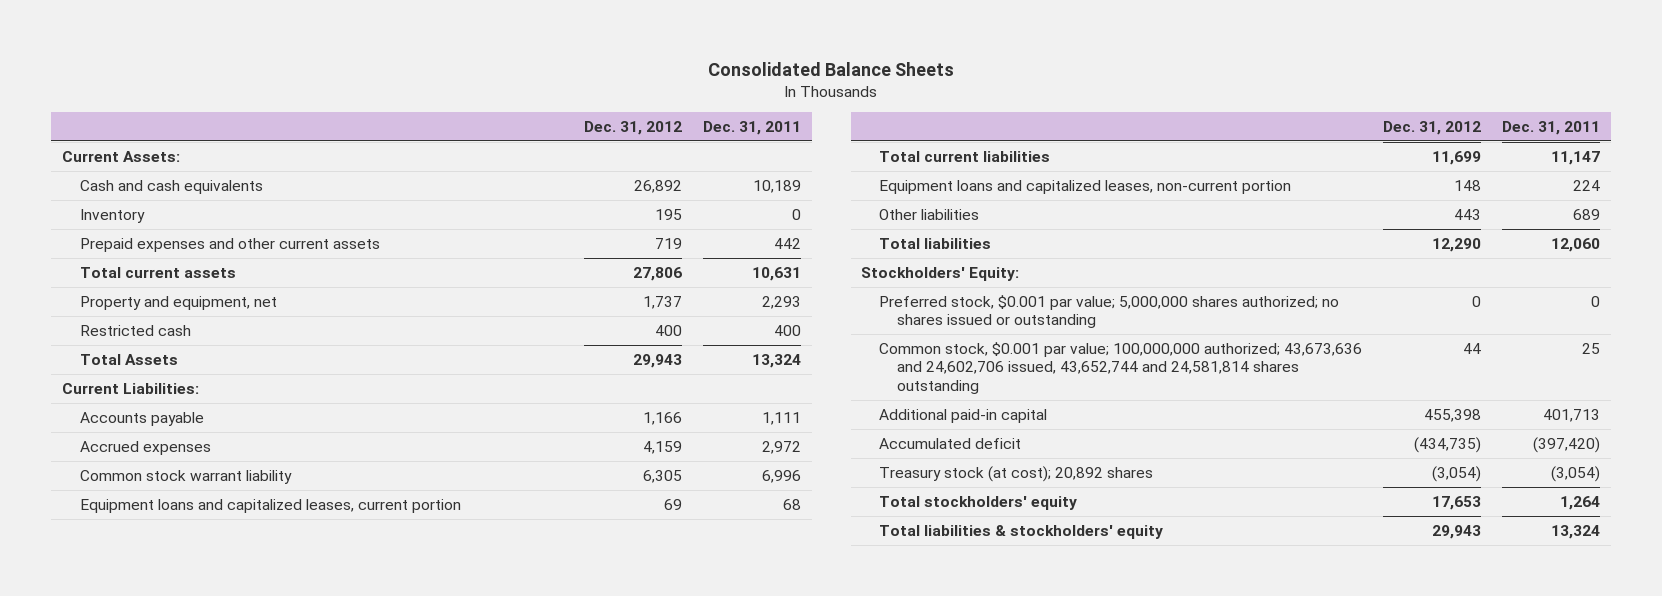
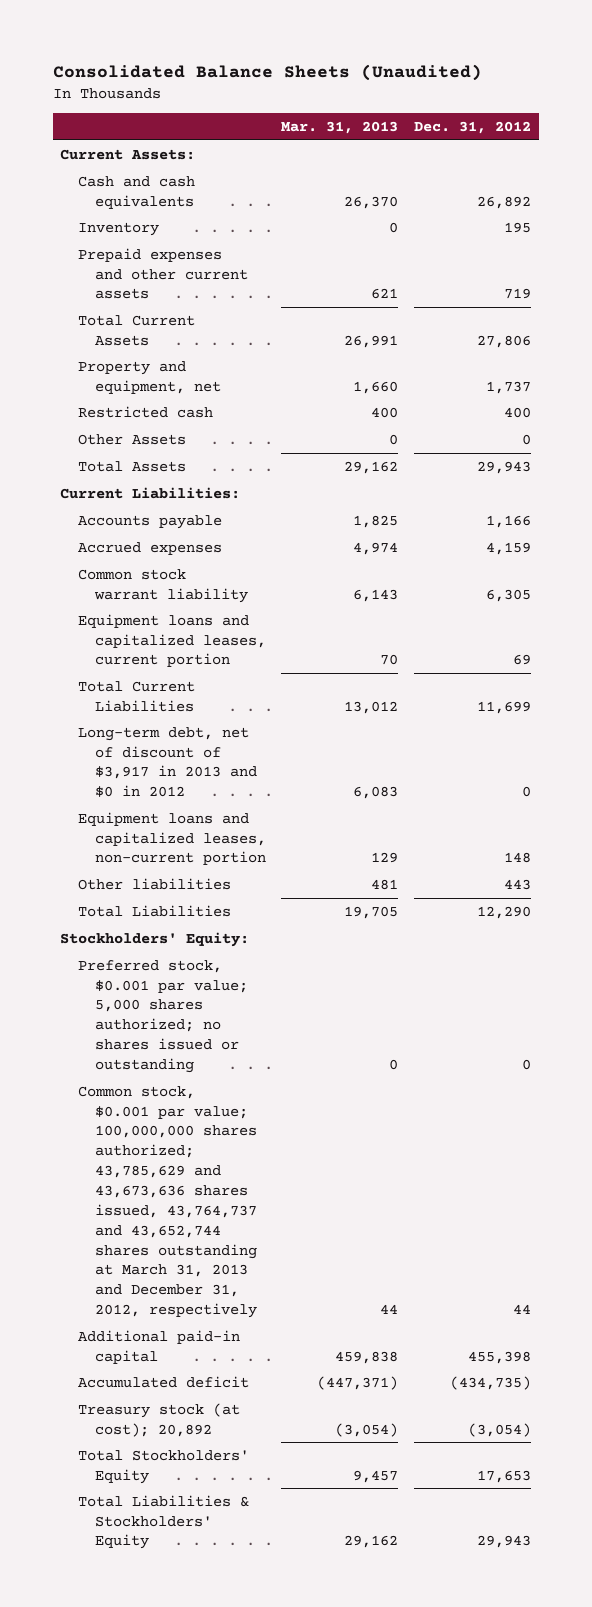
[708,61,955,76] Consolidated Balance Sheets -> [52,63,482,81] Consolidated Balance Sheets (Unaudited)
[703,121,802,136] Dec. 31, 2011 -> none
none -> [281,121,399,135] Mar. 31, 2013
[79,266,236,278] Total current assets -> [77,314,195,346] Total Current Assets
none -> [77,433,186,445] Other Assets
[879,150,1051,162] Total current liabilities -> [77,680,195,712] Total Current Liabilities
none -> [77,726,257,798] Long-term debt, net of discount of $3,917 in 2013 and $0 in 2012
[879,237,992,249] Total liabilities -> [77,904,231,917] Total Liabilities
[879,294,1340,329] Preferred stock, $0.001 par value; 5,000,000 shares authorized; no shares issued or outstanding -> [77,959,248,1074] Preferred stock, $0.001 par value; 5,000 shares authorized; no shares issued or outstanding
[879,341,1363,394] Common stock, $0.001 par value; 100,000,000 authorized; 43,673,636 and 24,602,706 issued, 43,652,744 and 24,581,814 shares outstanding -> [77,1085,257,1319] Common stock, $0.001 par value; 100,000,000 shares authorized; 43,785,629 and 43,673,636 shares issued, 43,764,737 and 43,652,744 shares outstanding at March 31, 2013 and December 31, 2012, respectively
[879,465,1154,482] Treasury stock (at cost); 20,892 shares -> [77,1402,240,1437] Treasury stock (at cost); 20,892
[879,495,1078,510] Total stockholders' equity -> [77,1449,249,1484] Total Stockholders' Equity
[879,524,1164,539] Total liabilities & stockholders' equity -> [77,1494,249,1550] Total Liabilities & Stockholders' Equity

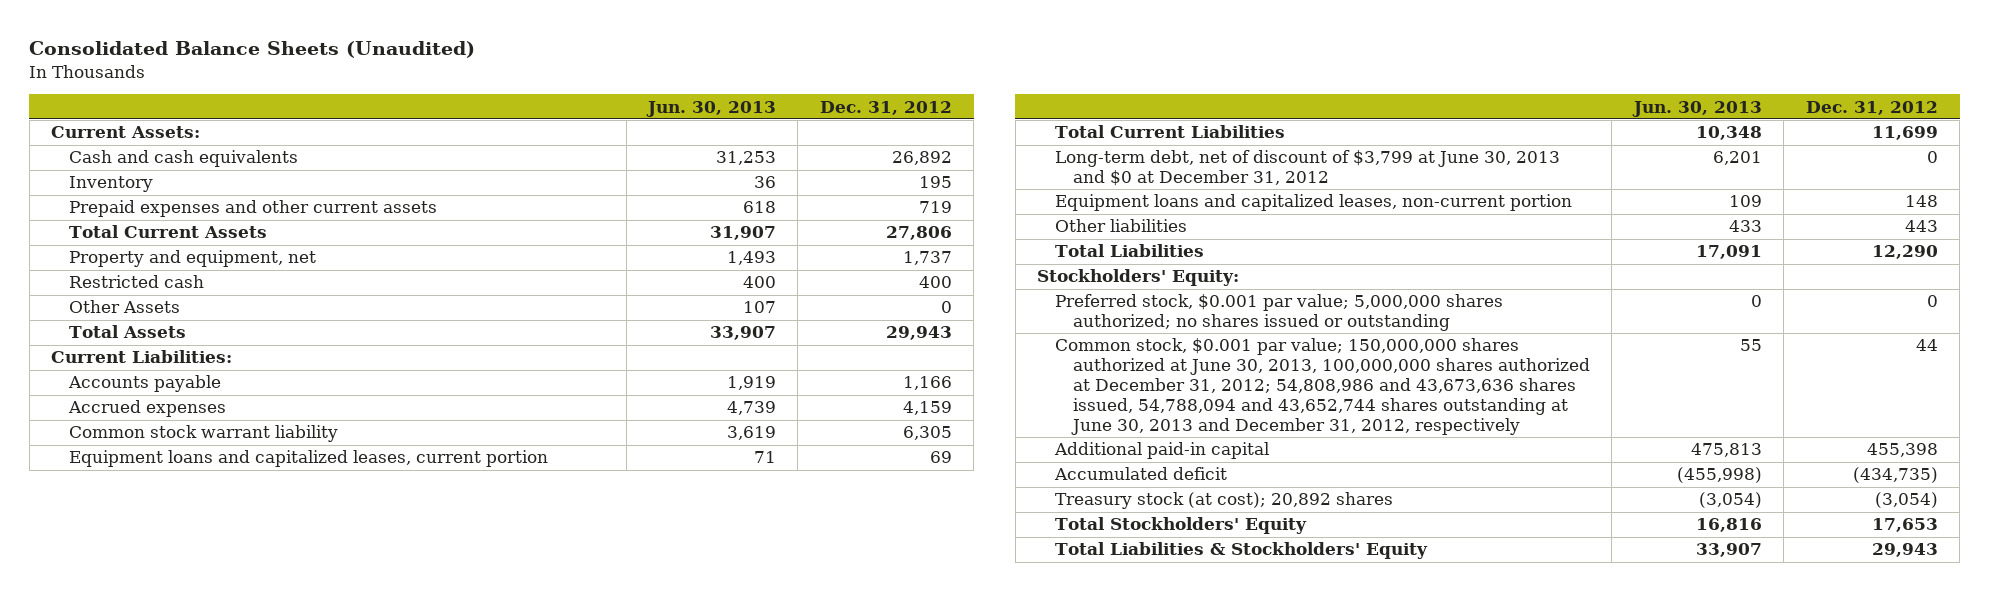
[281,121,399,135] Mar. 31, 2013 -> none
none -> [645,100,776,117] Jun. 30, 2013
[77,726,257,798] Long-term debt, net of discount of $3,917 in 2013 and $0 in 2012 -> [1055,150,1561,187] Long-term debt, net of discount of $3,799 at June 30, 2013 and $0 at December 31, 2012
[77,959,248,1074] Preferred stock, $0.001 par value; 5,000 shares authorized; no shares issued or outstanding -> [1055,294,1504,332] Preferred stock, $0.001 par value; 5,000,000 shares authorized; no shares issued or outstanding
[77,1085,257,1319] Common stock, $0.001 par value; 100,000,000 shares authorized; 43,785,629 and 43,673,636 shares issued, 43,764,737 and 43,652,744 shares outstanding at March 31, 2013 and December 31, 2012, respectively -> [1055,338,1590,435] Common stock, $0.001 par value; 150,000,000 shares authorized at June 30, 2013, 100,000,000 shares authorized at December 31, 2012; 54,808,986 and 43,673,636 shares issued, 54,788,094 and 43,652,744 shares outstanding at June 30, 2013 and December 31, 2012, respectively
[77,1402,240,1437] Treasury stock (at cost); 20,892 -> [1055,492,1394,510] Treasury stock (at cost); 20,892 shares

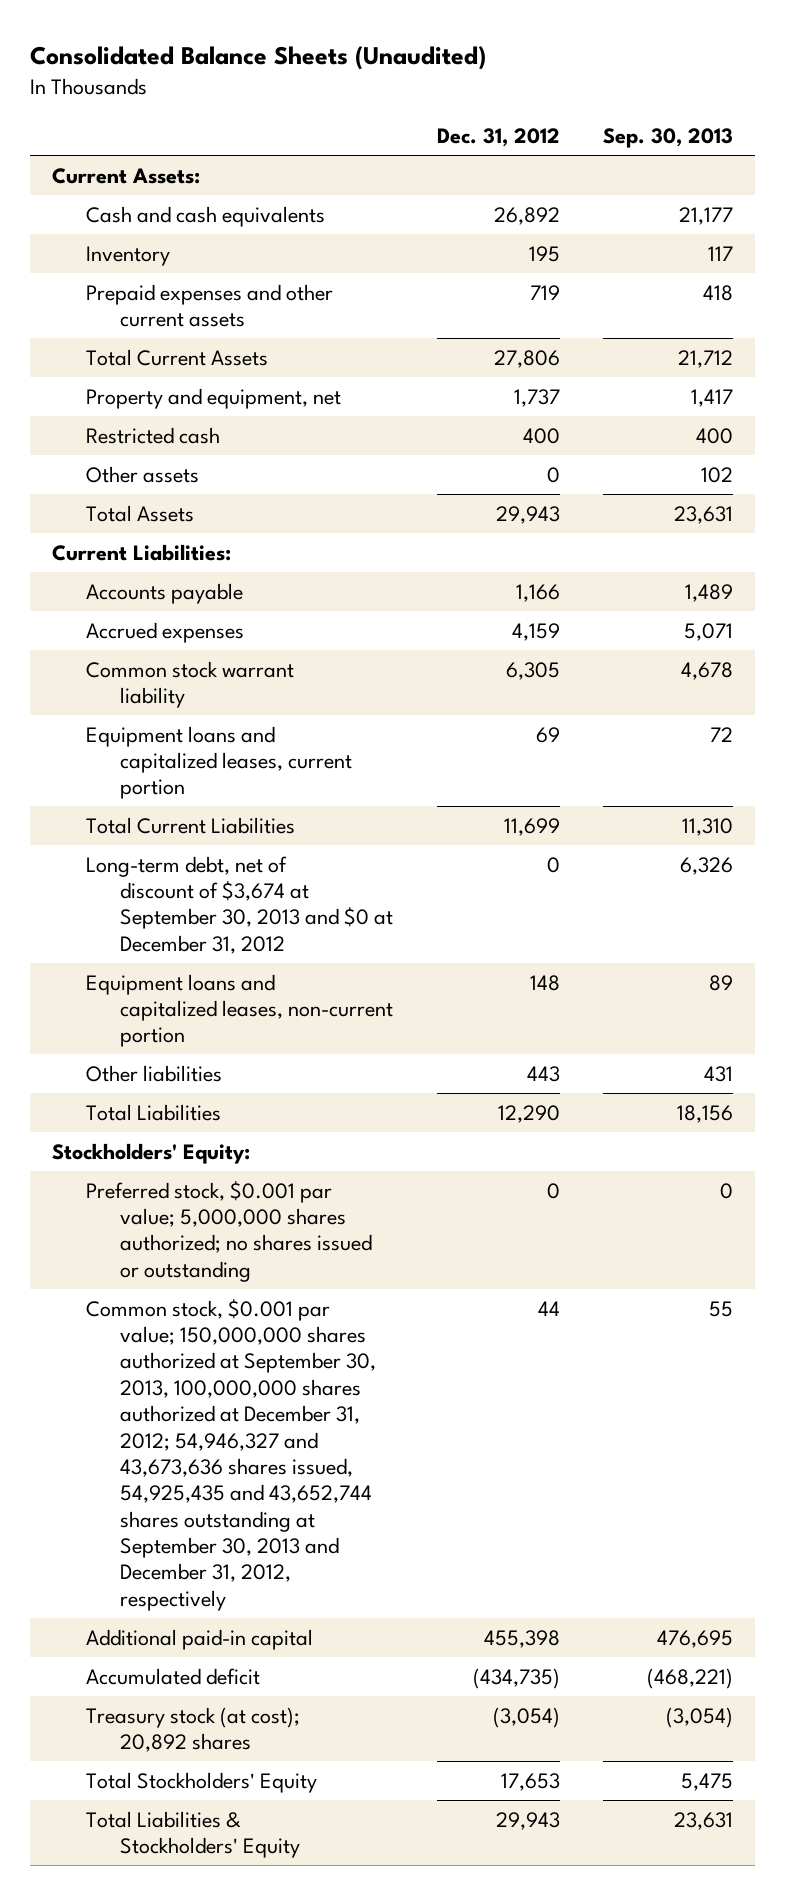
[645,100,776,117] Jun. 30, 2013 -> none
none -> [603,127,734,148] Sep. 30, 2013
[69,300,181,314] Other Assets -> [85,465,199,483] Other assets
[1055,150,1561,187] Long-term debt, net of discount of $3,799 at June 30, 2013 and $0 at December 31, 2012 -> [85,855,394,954] Long-term debt, net of discount of $3,674 at September 30, 2013 and $0 at December 31, 2012
[1055,338,1590,435] Common stock, $0.001 par value; 150,000,000 shares authorized at June 30, 2013, 100,000,000 shares authorized at December 31, 2012; 54,808,986 and 43,673,636 shares issued, 54,788,094 and 43,652,744 shares outstanding at June 30, 2013 and December 31, 2012, respectively -> [85,1298,377,1611] Common stock, $0.001 par value; 150,000,000 shares authorized at September 30, 2013, 100,000,000 shares authorized at December 31, 2012; 54,946,327 and 43,673,636 shares issued, 54,925,435 and 43,652,744 shares outstanding at September 30, 2013 and December 31, 2012, respectively

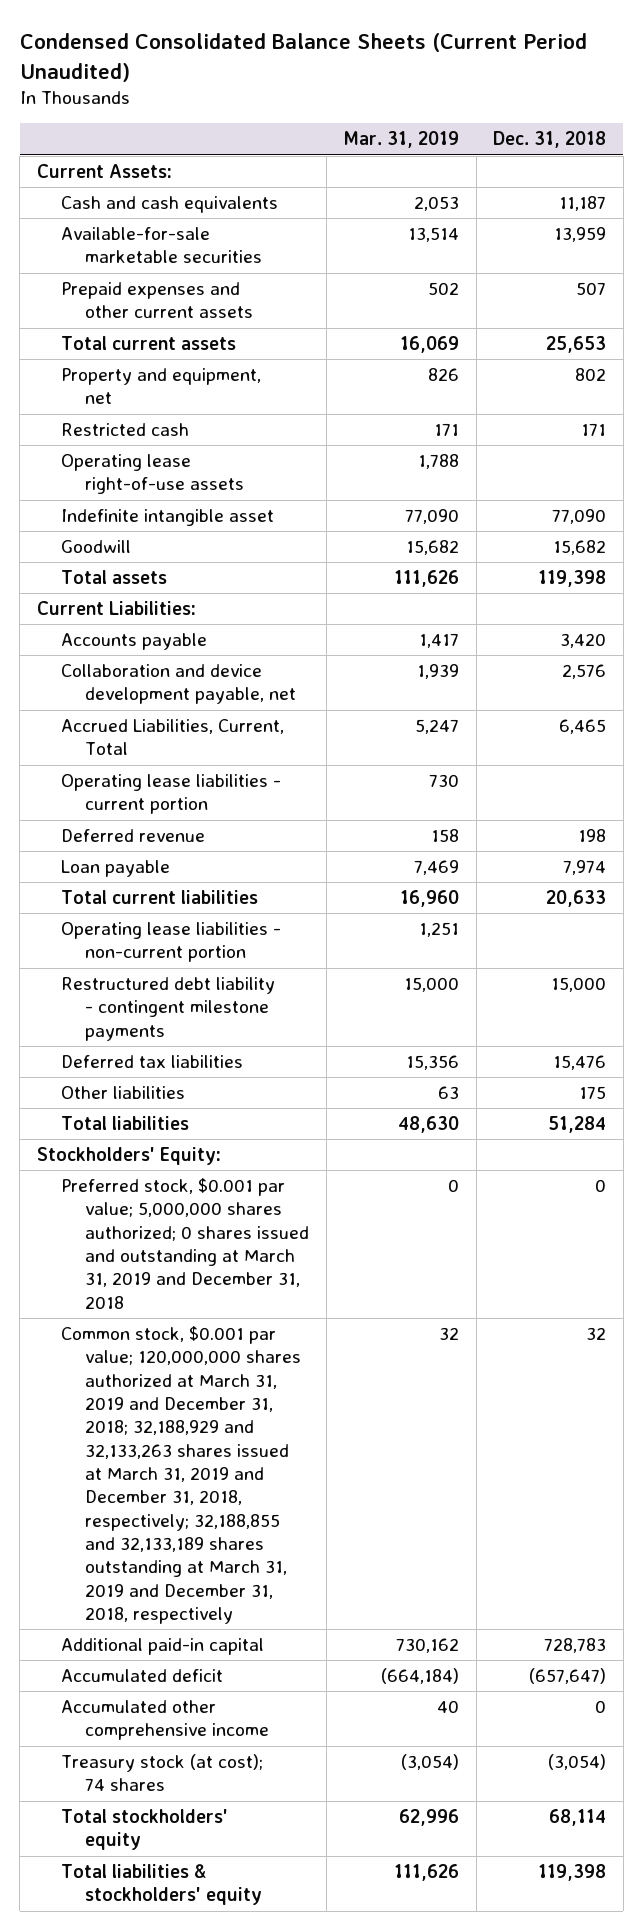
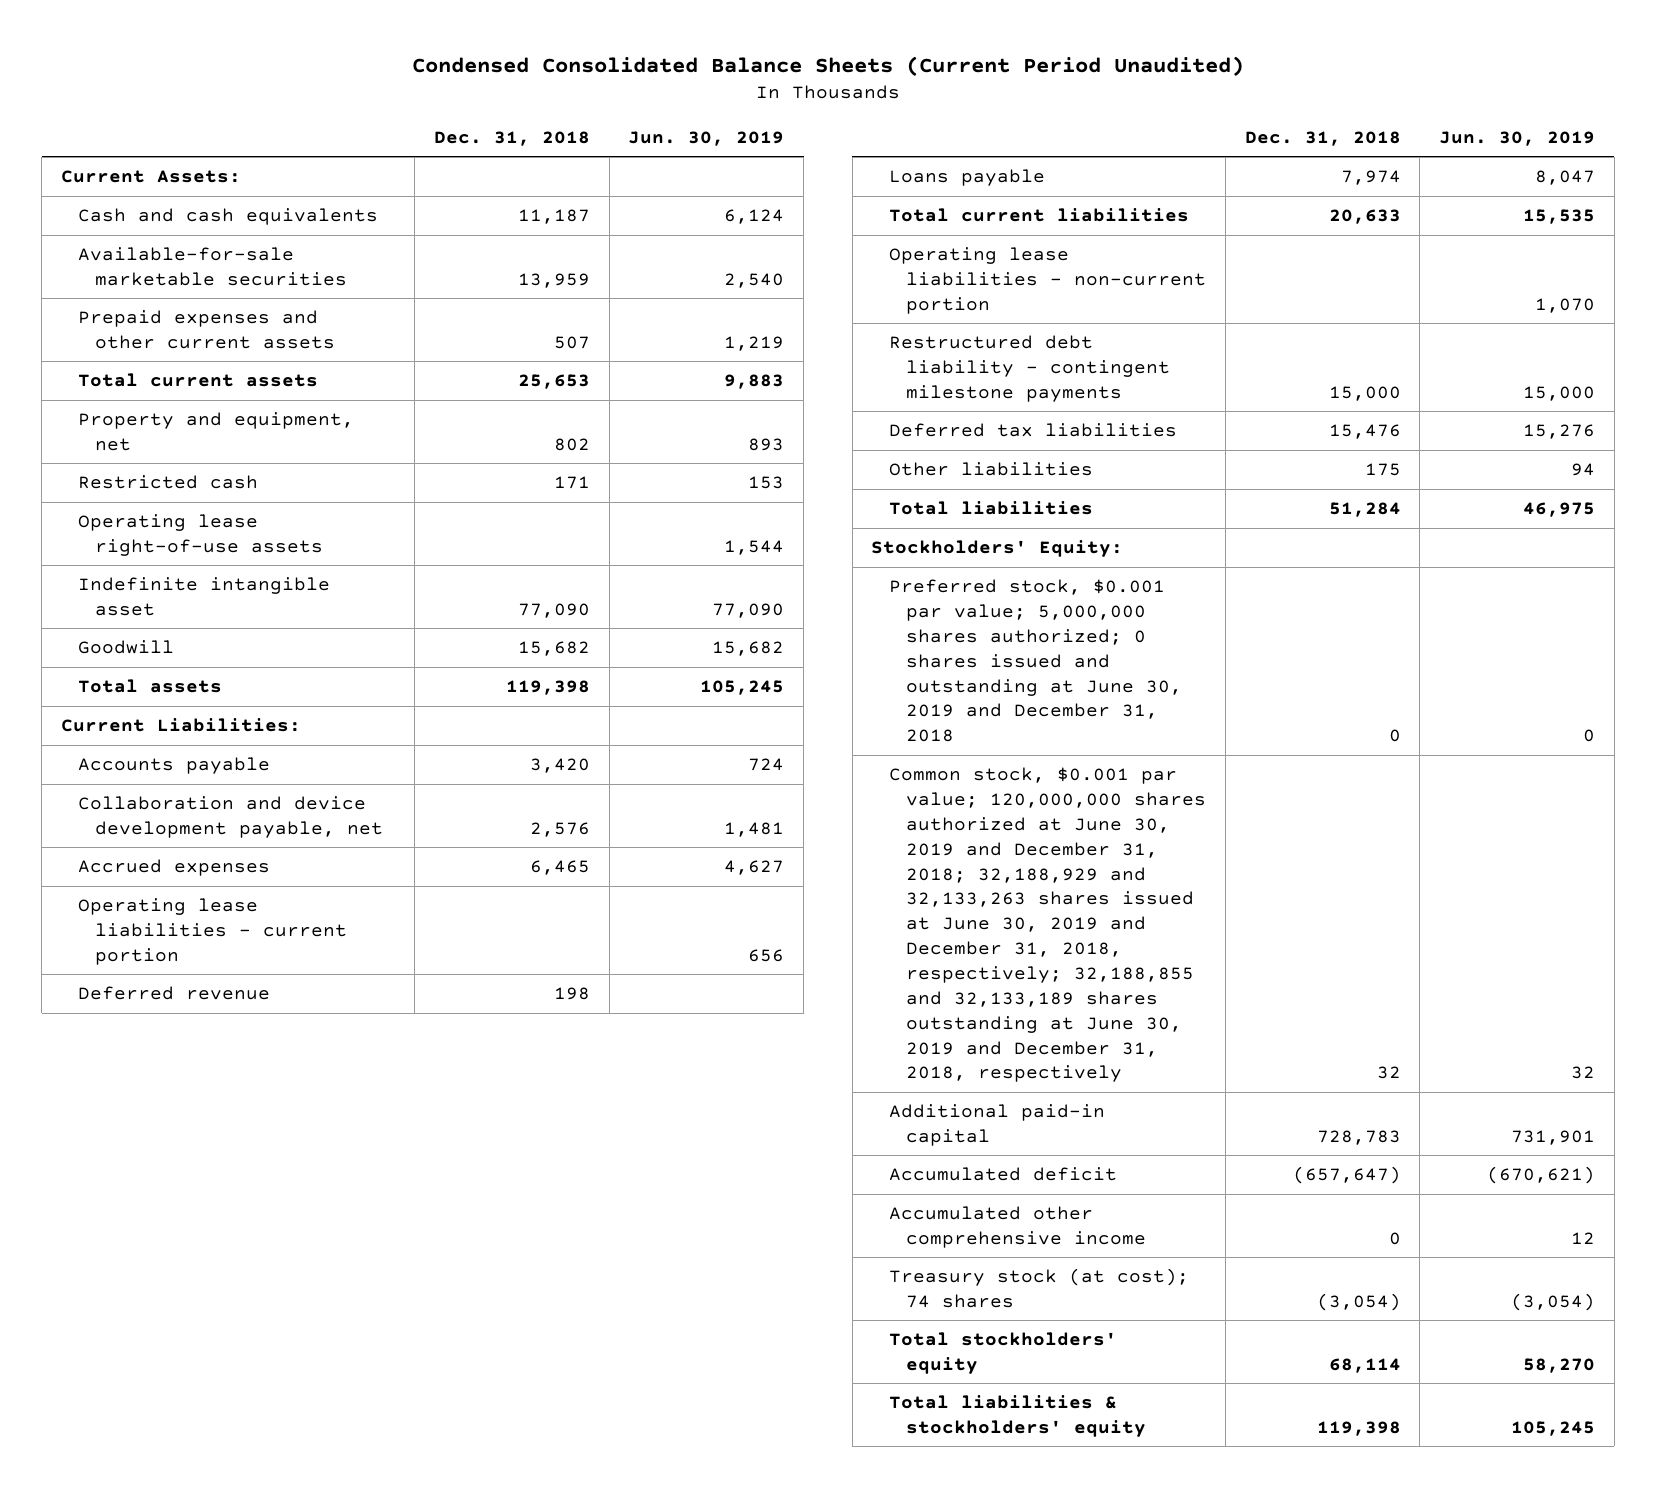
[343,131,460,149] Mar. 31, 2019 -> none
none -> [628,130,785,146] Jun. 30, 2019
[60,719,284,756] Accrued Liabilities, Current, Total -> [78,859,271,877] Accrued expenses
[60,860,170,878] Loan payable -> [888,169,1045,187] Loans payable
[60,1178,310,1309] Preferred stock, $0.001 par value; 5,000,000 shares authorized; 0 shares issued and outstanding at March 31, 2019 and December 31, 2018 -> [888,579,1183,743] Preferred stock, $0.001 par value; 5,000,000 shares authorized; 0 shares issued and outstanding at June 30, 2019 and December 31, 2018
[60,1326,302,1624] Common stock, $0.001 par value; 120,000,000 shares authorized at March 31, 2019 and December 31, 2018; 32,188,929 and 32,133,263 shares issued at March 31, 2019 and December 31, 2018, respectively; 32,188,855 and 32,133,189 shares outstanding at March 31, 2019 and December 31, 2018, respectively -> [888,767,1207,1083] Common stock, $0.001 par value; 120,000,000 shares authorized at June 30, 2019 and December 31, 2018; 32,188,929 and 32,133,263 shares issued at June 30, 2019 and December 31, 2018, respectively; 32,188,855 and 32,133,189 shares outstanding at June 30, 2019 and December 31, 2018, respectively

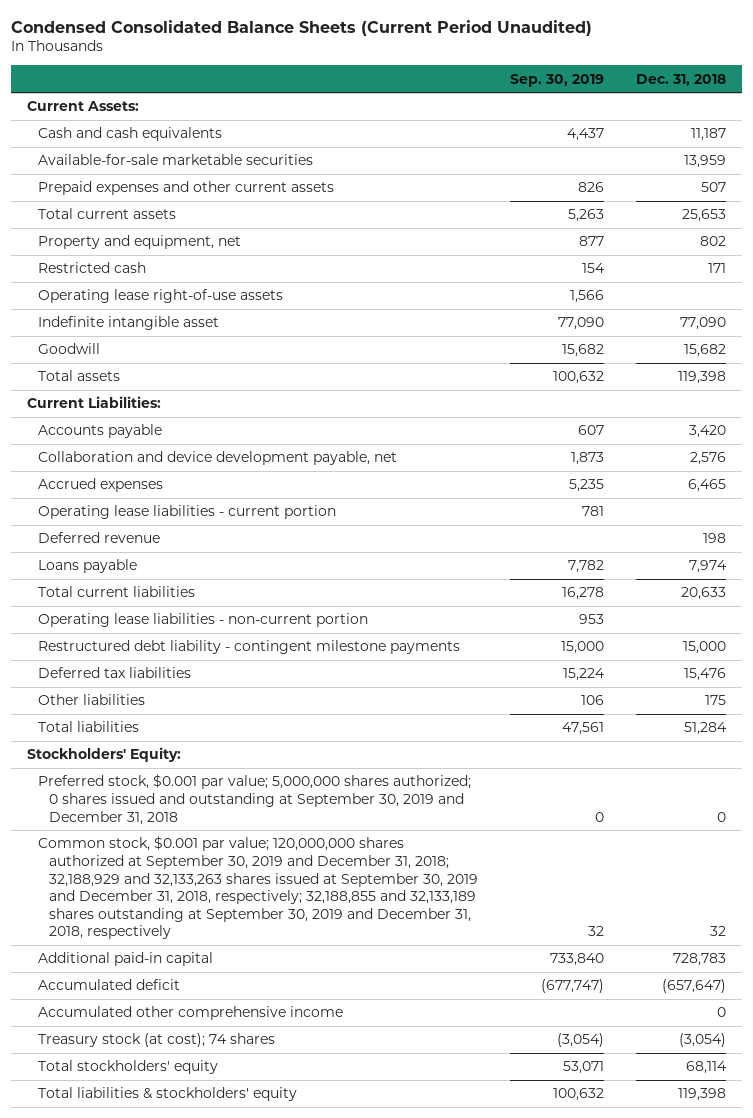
[628,130,785,146] Jun. 30, 2019 -> none
none -> [510,73,605,87] Sep. 30, 2019
[888,579,1183,743] Preferred stock, $0.001 par value; 5,000,000 shares authorized; 0 shares issued and outstanding at June 30, 2019 and December 31, 2018 -> [38,774,472,825] Preferred stock, $0.001 par value; 5,000,000 shares authorized; 0 shares issued and outstanding at September 30, 2019 and December 31, 2018
[888,767,1207,1083] Common stock, $0.001 par value; 120,000,000 shares authorized at June 30, 2019 and December 31, 2018; 32,188,929 and 32,133,263 shares issued at June 30, 2019 and December 31, 2018, respectively; 32,188,855 and 32,133,189 shares outstanding at June 30, 2019 and December 31, 2018, respectively -> [38,836,479,940] Common stock, $0.001 par value; 120,000,000 shares authorized at September 30, 2019 and December 31, 2018; 32,188,929 and 32,133,263 shares issued at September 30, 2019 and December 31, 2018, respectively; 32,188,855 and 32,133,189 shares outstanding at September 30, 2019 and December 31, 2018, respectively

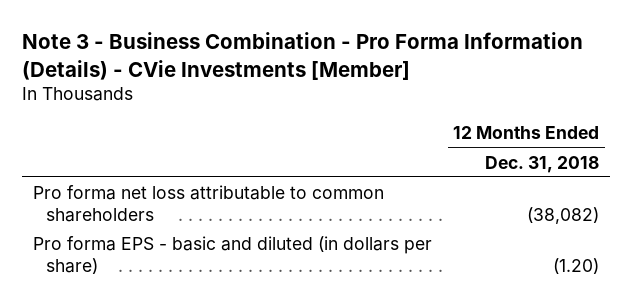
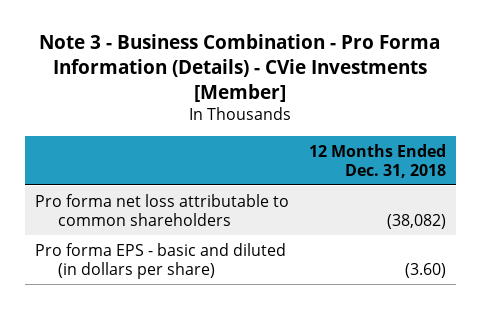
[553,258,600,275] (1.20) -> [405,262,447,278] (3.60)

